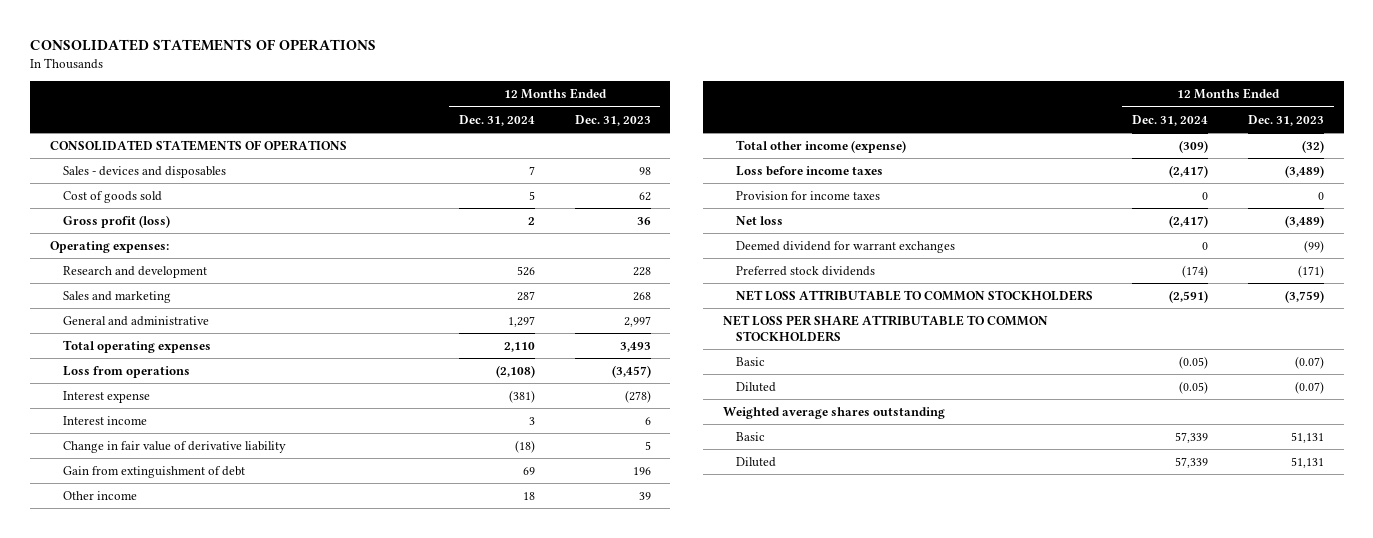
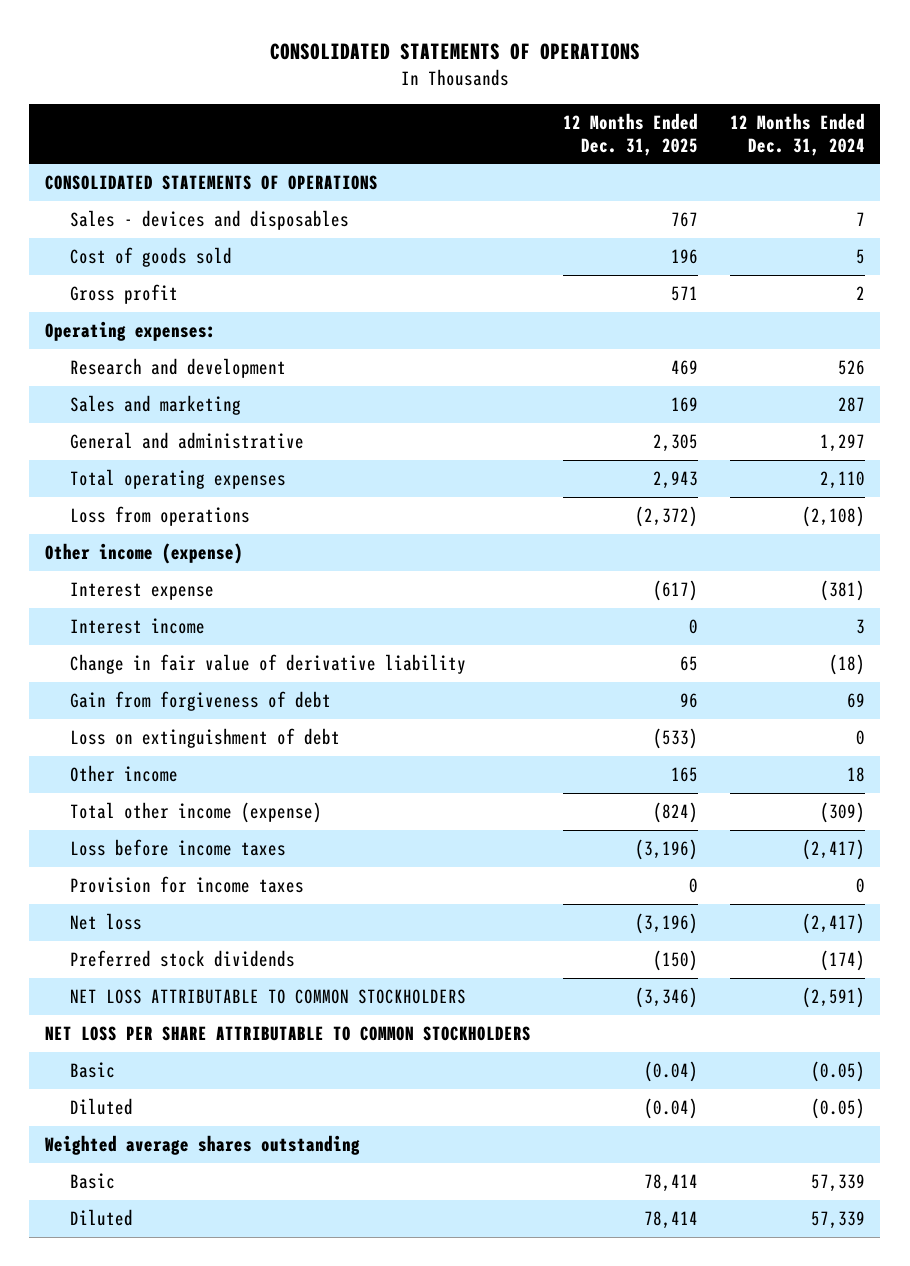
[574,114,651,126] Dec. 31, 2023 -> none
none -> [562,113,698,156] 12 Months Ended Dec. 31, 2025
[62,214,170,228] Gross profit (loss) -> [69,284,178,305] Gross profit
none -> [45,543,244,565] Other income (expense)
[62,465,245,478] Gain from extinguishment of debt -> [69,691,331,712] Gain from forgiveness of debt
none -> [69,728,340,749] Loss on extinguishment of debt
[735,240,955,253] Deemed dividend for warrant exchanges -> none

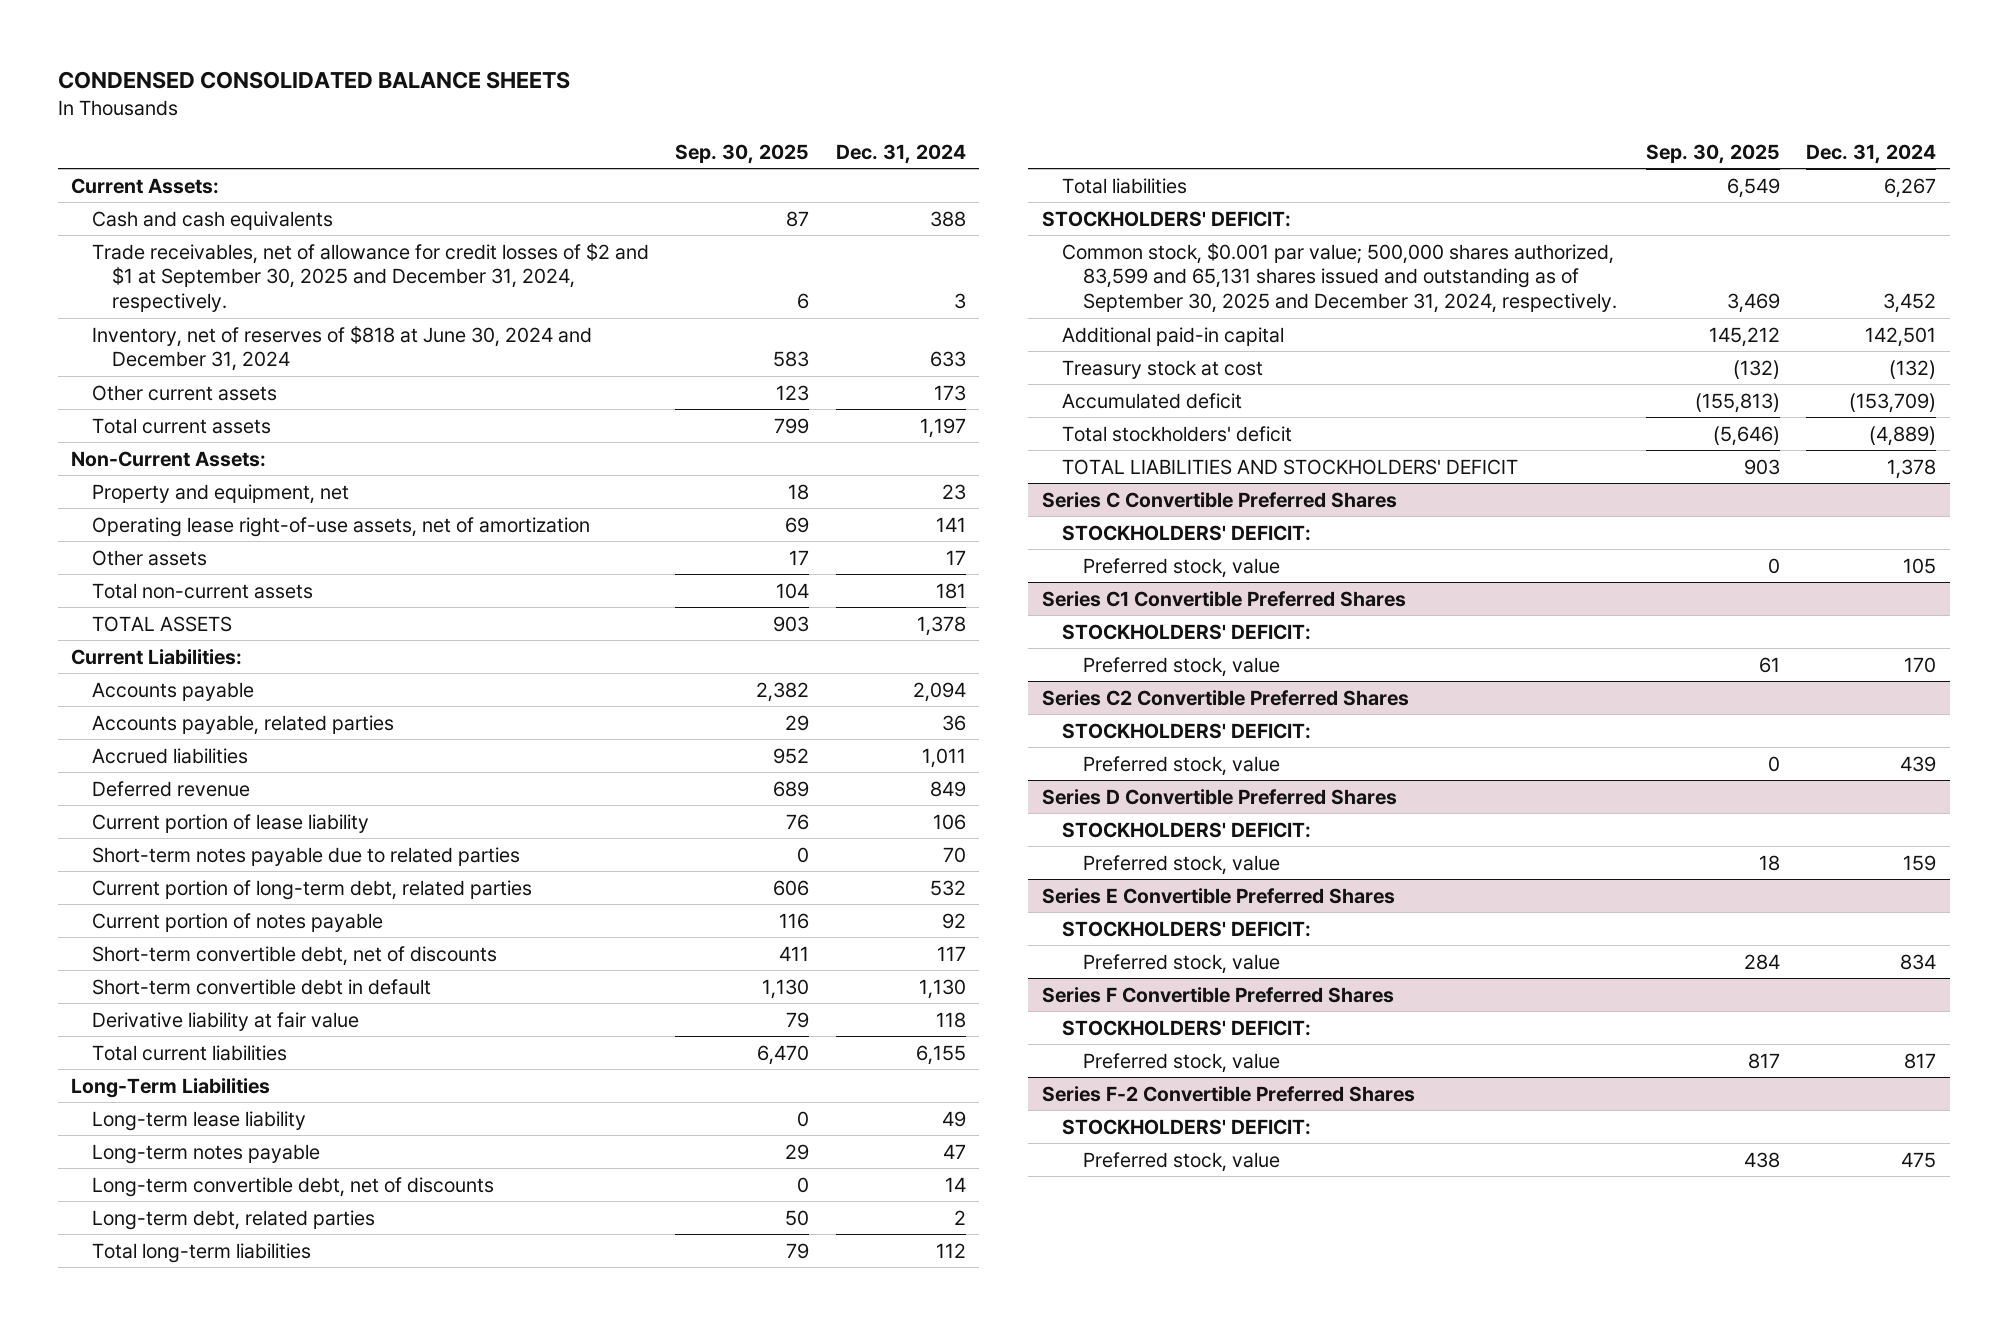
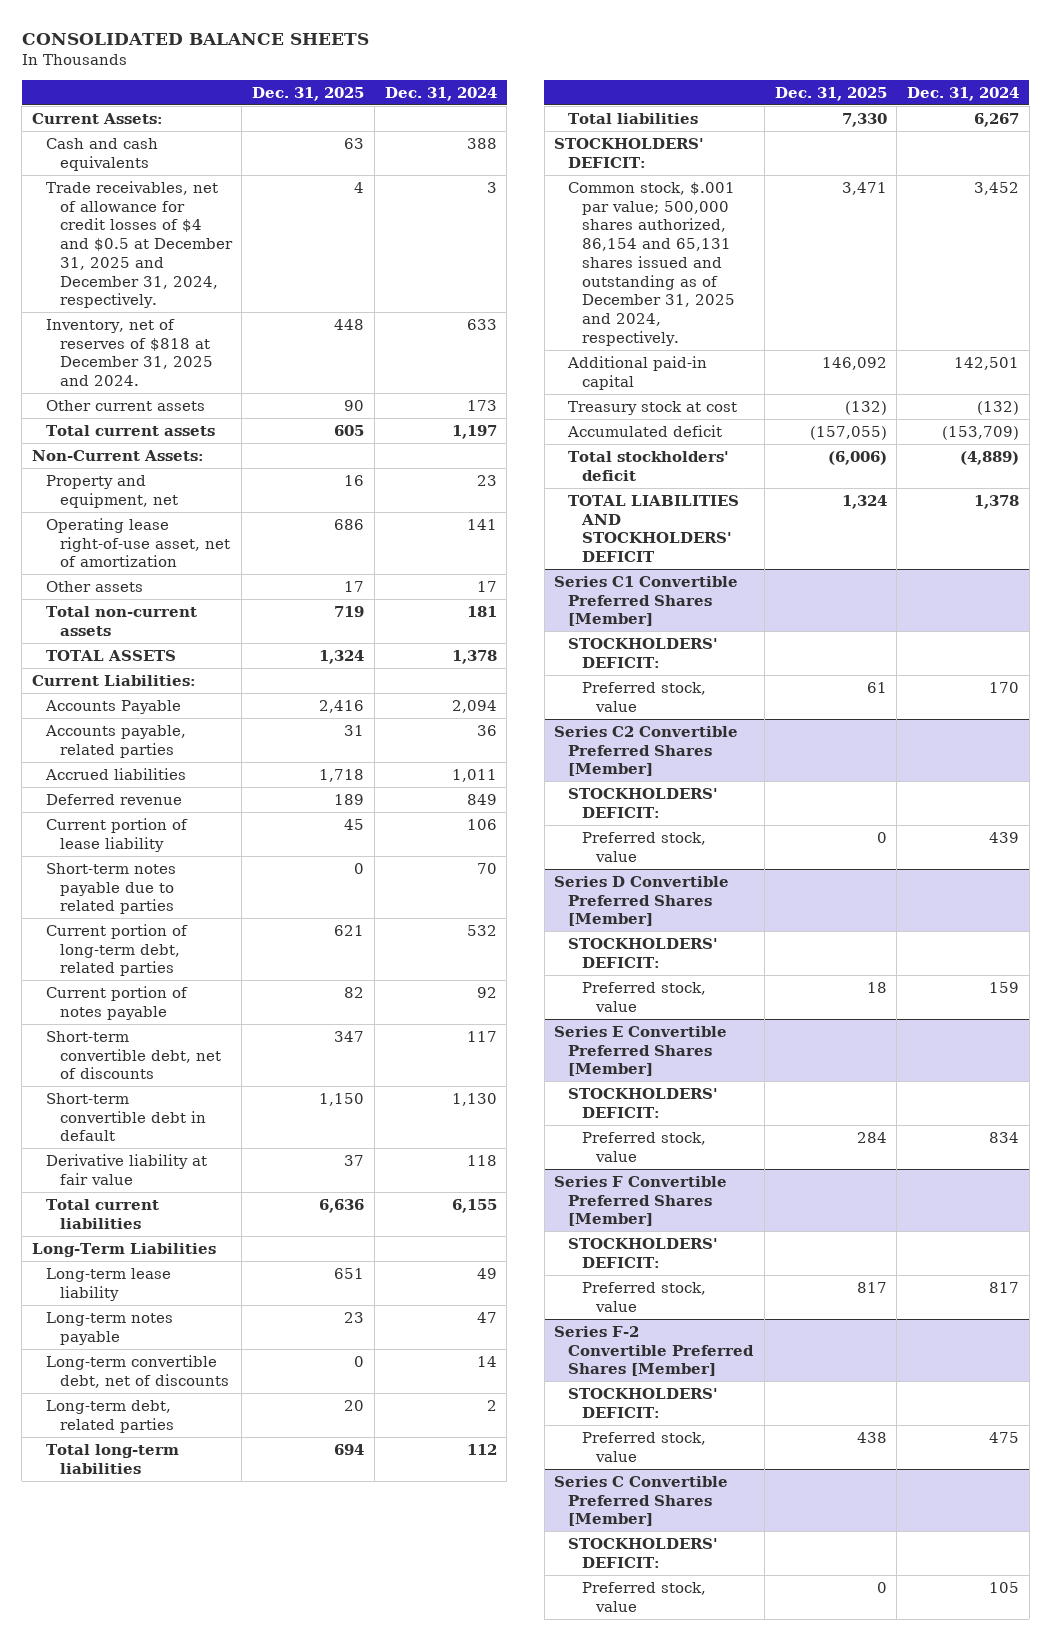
[57,71,570,90] CONDENSED CONSOLIDATED BALANCE SHEETS -> [21,32,369,45] CONSOLIDATED BALANCE SHEETS
[675,143,810,164] Sep. 30, 2025 -> none
none -> [252,86,365,101] Dec. 31, 2025
[91,242,649,313] Trade receivables, net of allowance for credit losses of $2 and $1 at September 30, 2025 and December 31, 2024, respectively. -> [45,180,233,309] Trade receivables, net of allowance for credit losses of $4 and $0.5 at December 31, 2025 and December 31, 2024, respectively.
[91,325,592,372] Inventory, net of reserves of $818 at June 30, 2024 and December 31, 2024 -> [45,318,213,387] Inventory, net of reserves of $818 at December 31, 2025 and 2024.
[91,516,590,537] Operating lease right-of-use assets, net of amortization -> [45,517,230,568] Operating lease right-of-use asset, net of amortization
[91,681,254,701] Accounts payable -> [44,699,181,714] Accounts Payable
[1062,242,1617,314] Common stock, $0.001 par value; 500,000 shares authorized, 83,599 and 65,131 shares issued and outstanding as of September 30, 2025 and December 31, 2024, respectively. -> [568,181,736,347] Common stock, $.001 par value; 500,000 shares authorized, 86,154 and 65,131 shares issued and outstanding as of December 31, 2025 and 2024, respectively.
[1041,491,1397,508] Series C Convertible Preferred Shares -> none
[1062,524,1312,541] STOCKHOLDERS' DEFICIT: -> none
[1082,557,1280,578] Preferred stock, value -> none
[1041,590,1406,607] Series C1 Convertible Preferred Shares -> [554,575,739,627] Series C1 Convertible Preferred Shares [Member]
[1041,689,1409,706] Series C2 Convertible Preferred Shares -> [554,725,739,777] Series C2 Convertible Preferred Shares [Member]
[1041,788,1397,805] Series D Convertible Preferred Shares -> [554,875,730,927] Series D Convertible Preferred Shares [Member]
[1041,887,1395,904] Series E Convertible Preferred Shares -> [554,1025,728,1077] Series E Convertible Preferred Shares [Member]
[1041,986,1394,1003] Series F Convertible Preferred Shares -> [554,1175,728,1227] Series F Convertible Preferred Shares [Member]
[1041,1085,1415,1102] Series F-2 Convertible Preferred Shares -> [554,1325,755,1377] Series F-2 Convertible Preferred Shares [Member]
none -> [554,1475,729,1527] Series C Convertible Preferred Shares [Member]
none -> [568,1537,719,1568] STOCKHOLDERS' DEFICIT:
none -> [582,1581,707,1612] Preferred stock, value

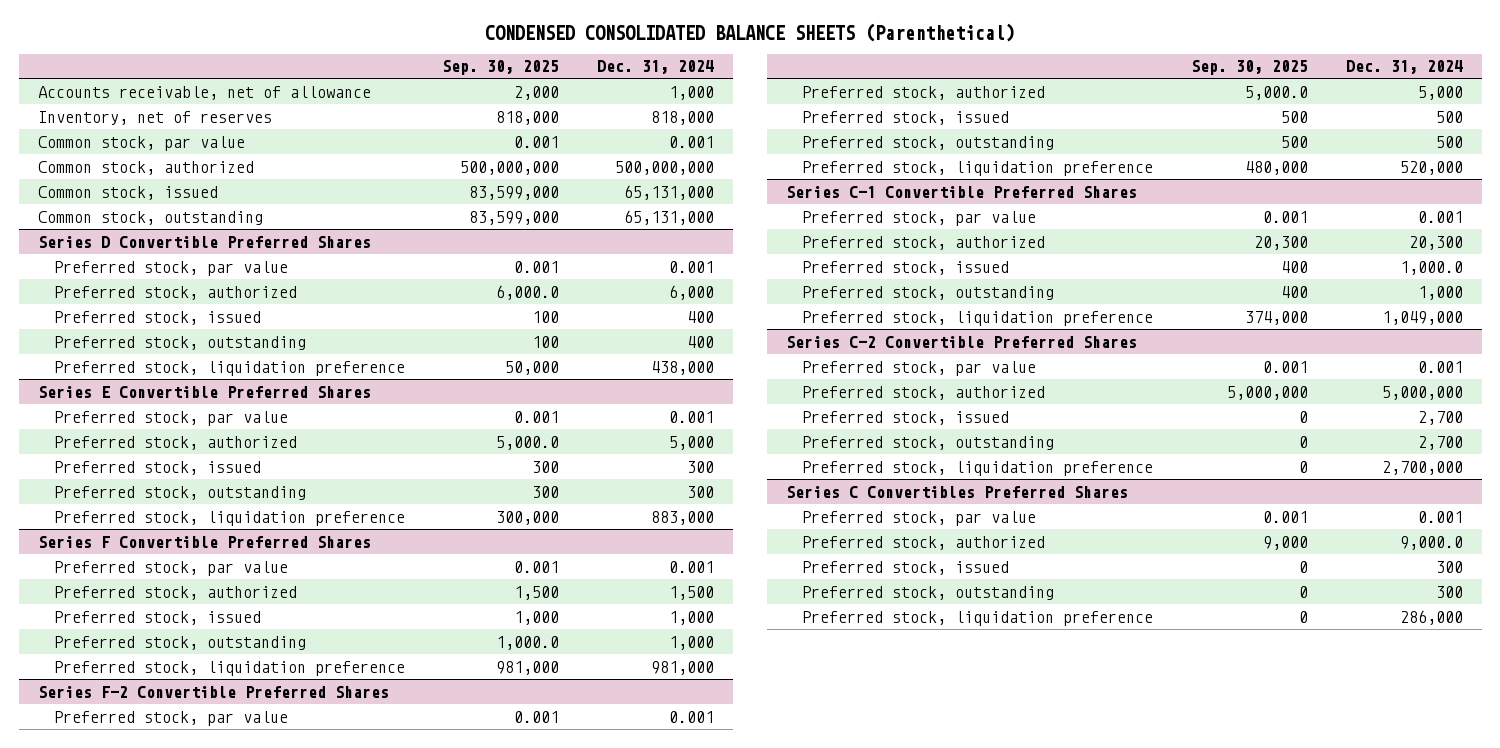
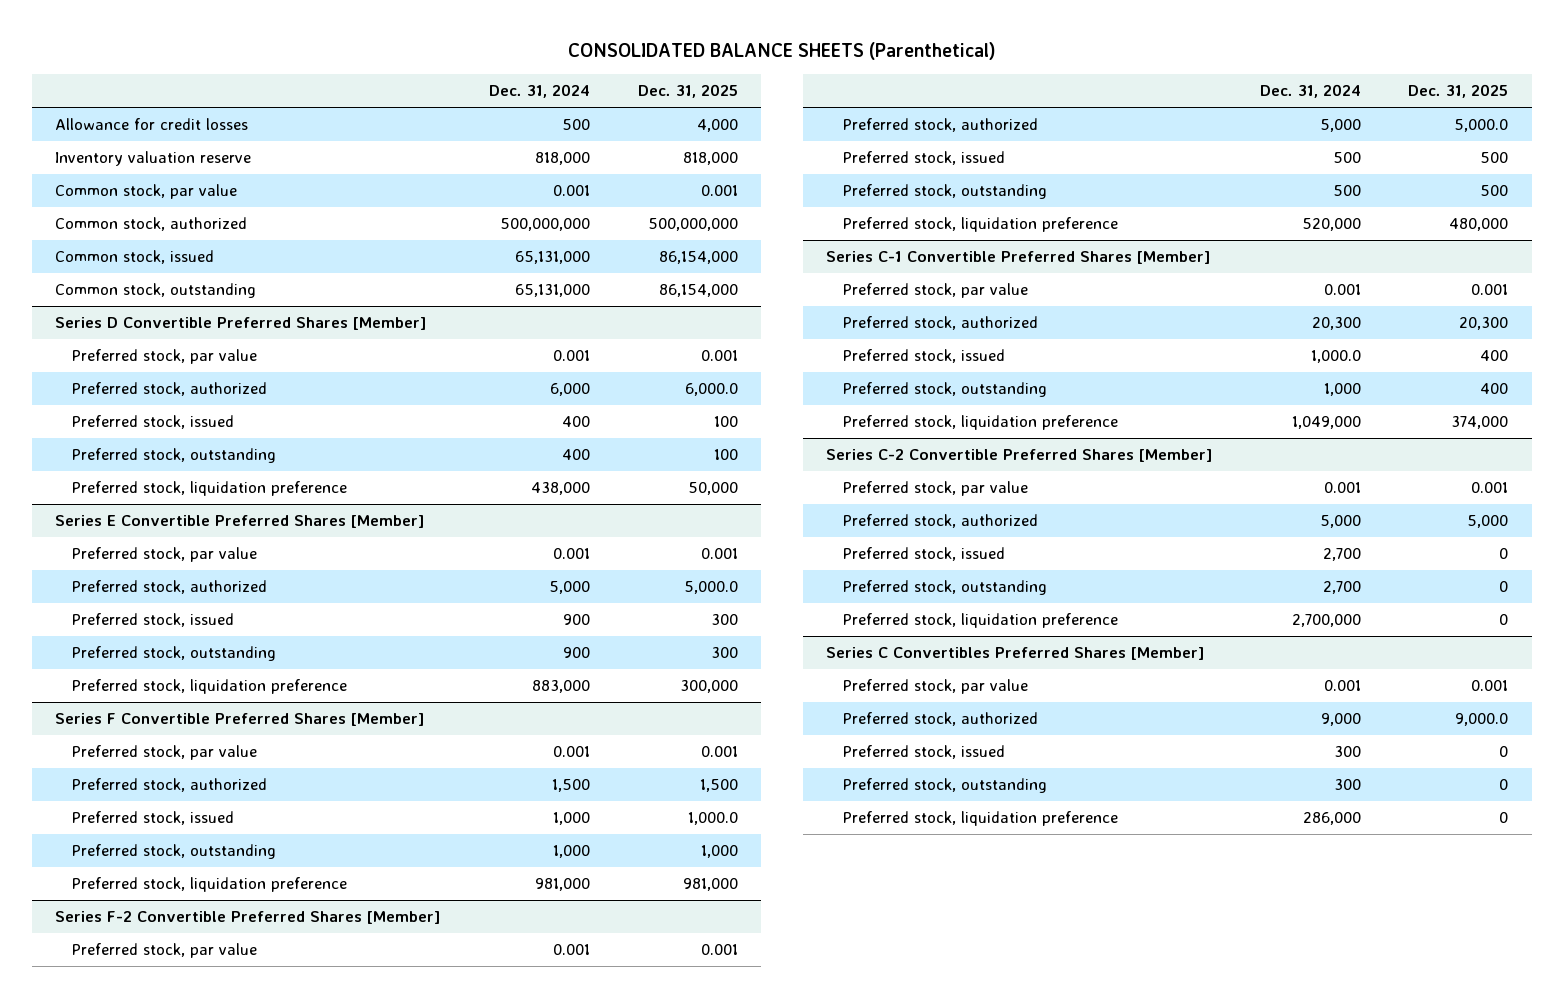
[485,22,1016,42] CONDENSED CONSOLIDATED BALANCE SHEETS (Parenthetical) -> [567,42,996,61] CONSOLIDATED BALANCE SHEETS (Parenthetical)
[442,60,560,76] Sep. 30, 2025 -> none
none -> [637,84,738,99] Dec. 31, 2025
[37,85,371,100] Accounts receivable, net of allowance -> none
none -> [55,118,249,131] Allowance for credit losses
[37,110,272,125] Inventory, net of reserves -> [55,151,252,167] Inventory valuation reserve
[37,235,371,248] Series D Convertible Preferred Shares -> [55,317,427,331] Series D Convertible Preferred Shares [Member]
[37,385,371,398] Series E Convertible Preferred Shares -> [55,515,425,529] Series E Convertible Preferred Shares [Member]
[687,460,715,473] 300 -> [562,614,590,626] 900
[687,485,715,498] 300 -> [562,647,590,659] 900
[37,535,371,548] Series F Convertible Preferred Shares -> [55,713,425,727] Series F Convertible Preferred Shares [Member]
[37,685,389,698] Series F-2 Convertible Preferred Shares -> [55,911,441,925] Series F-2 Convertible Preferred Shares [Member]
[786,185,1138,198] Series C-1 Convertible Preferred Shares -> [826,251,1211,265] Series C-1 Convertible Preferred Shares [Member]
[786,335,1138,348] Series C-2 Convertible Preferred Shares -> [826,449,1213,463] Series C-2 Convertible Preferred Shares [Member]
[1381,385,1463,400] 5,000,000 -> [1319,515,1361,529] 5,000
[786,485,1129,498] Series C Convertibles Preferred Shares -> [826,647,1205,661] Series C Convertibles Preferred Shares [Member]
[1399,535,1463,550] 9,000.0 -> [1320,713,1361,727] 9,000

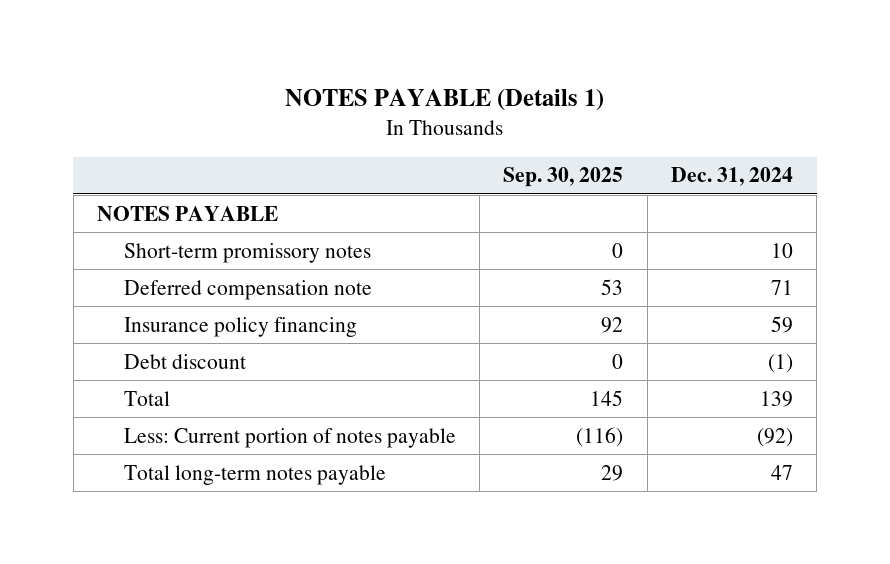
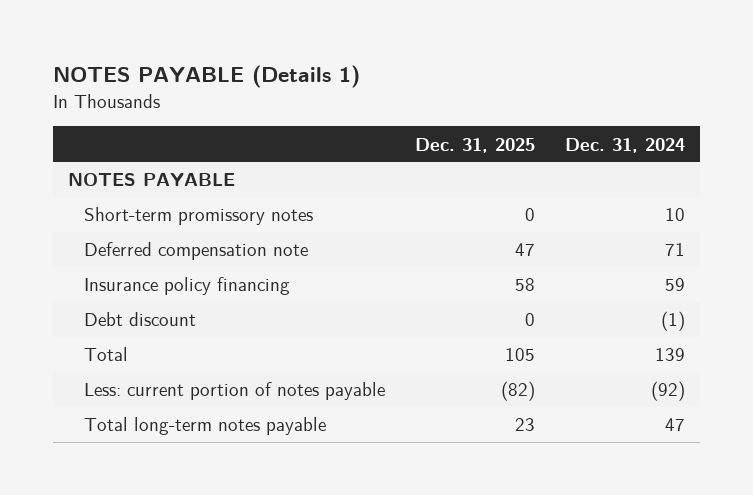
[503,167,624,188] Sep. 30, 2025 -> none
none -> [414,137,535,153] Dec. 31, 2025
[123,427,456,448] Less: Current portion of notes payable -> [83,382,385,401] Less: current portion of notes payable

